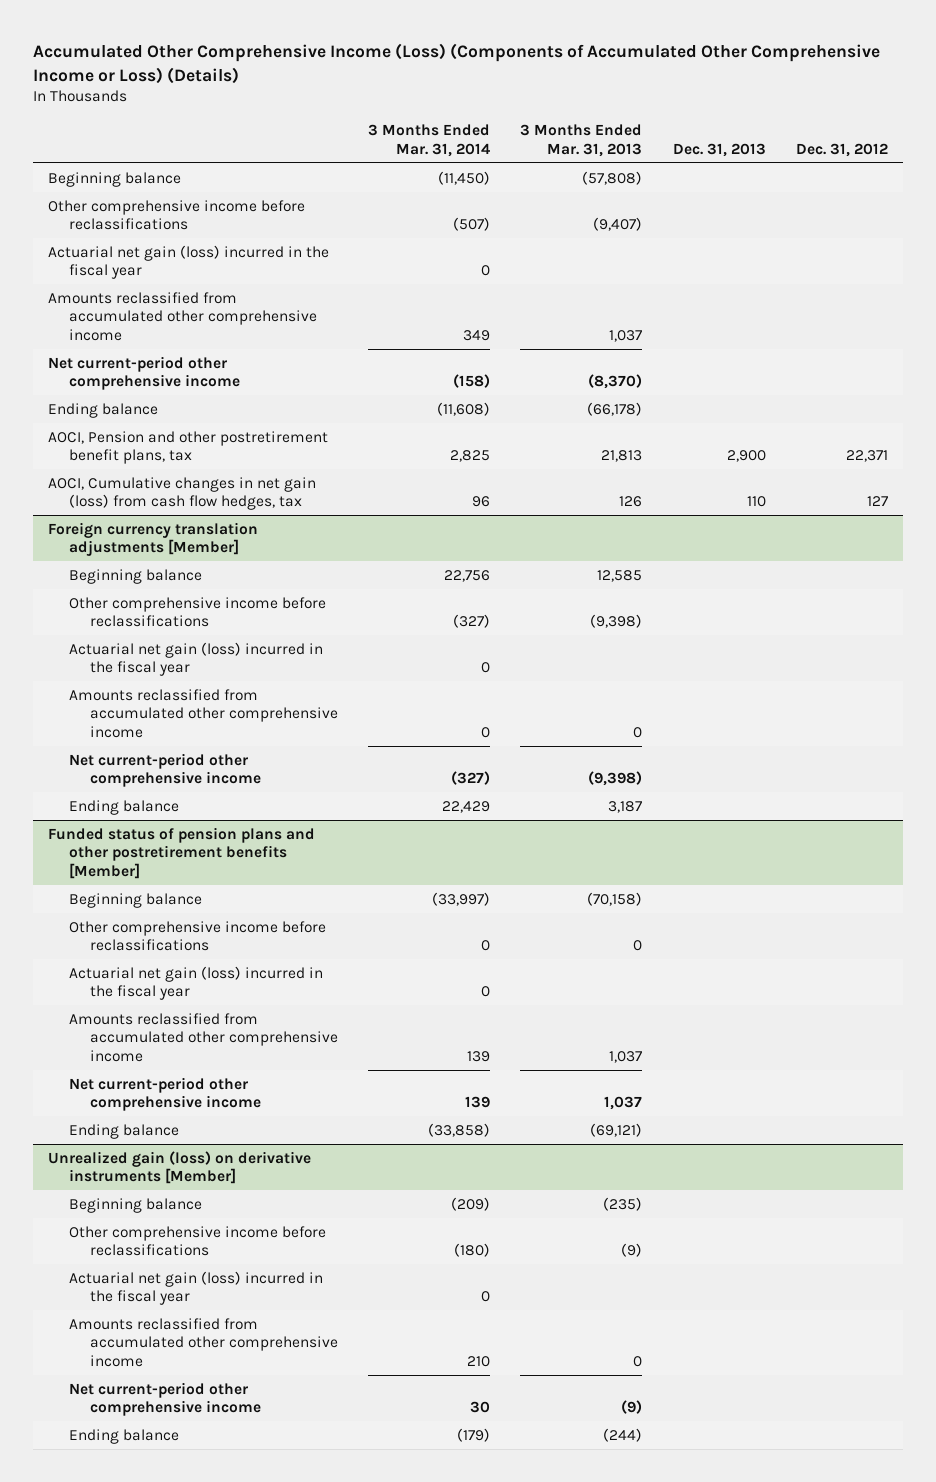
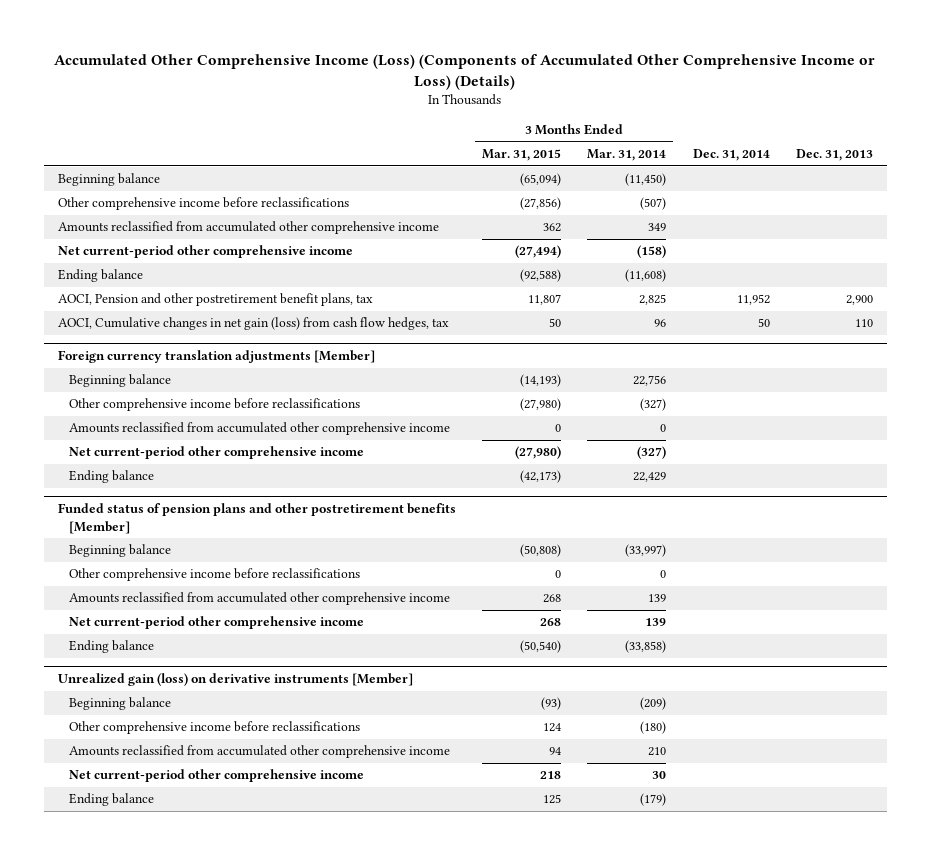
[520,124,643,157] 3 Months Ended Mar. 31, 2013 -> none
[795,142,888,157] Dec. 31, 2012 -> none
none -> [482,148,562,161] Mar. 31, 2015
none -> [692,148,770,161] Dec. 31, 2014
[47,244,329,280] Actuarial net gain (loss) incurred in the fiscal year -> none
[68,641,323,677] Actuarial net gain (loss) incurred in the fiscal year -> none
[68,965,323,1001] Actuarial net gain (loss) incurred in the fiscal year -> none
[68,1270,323,1306] Actuarial net gain (loss) incurred in the fiscal year -> none

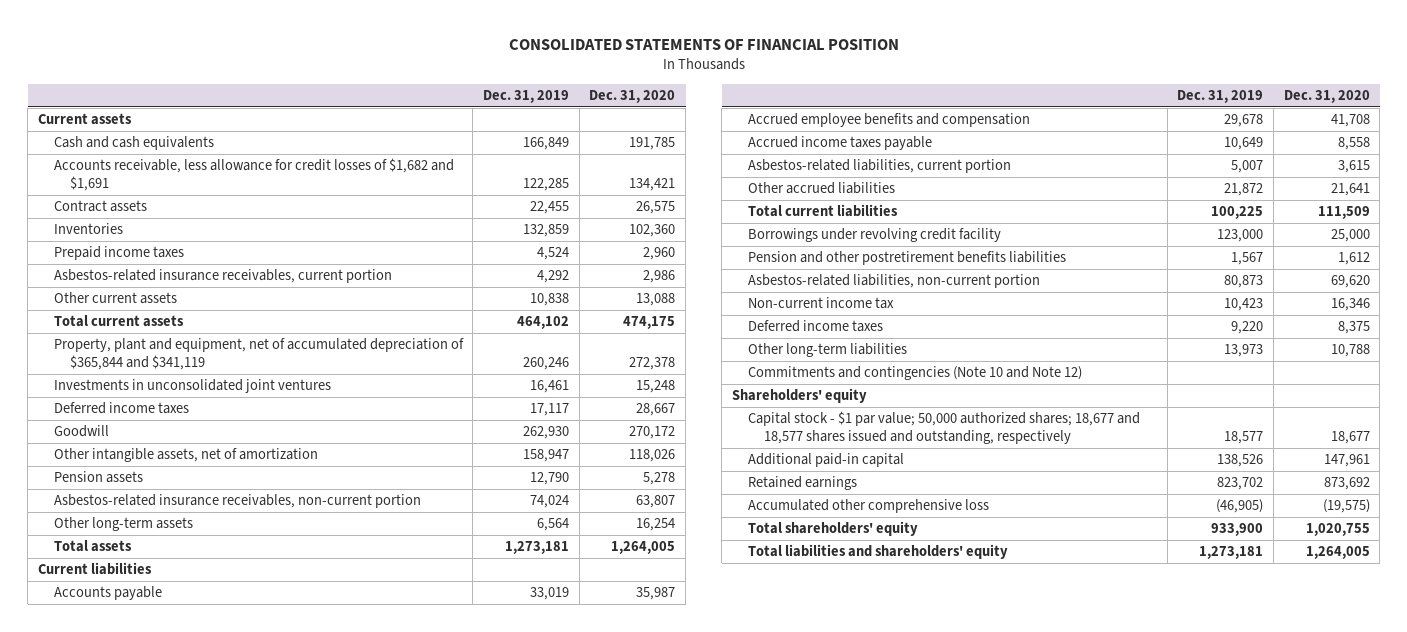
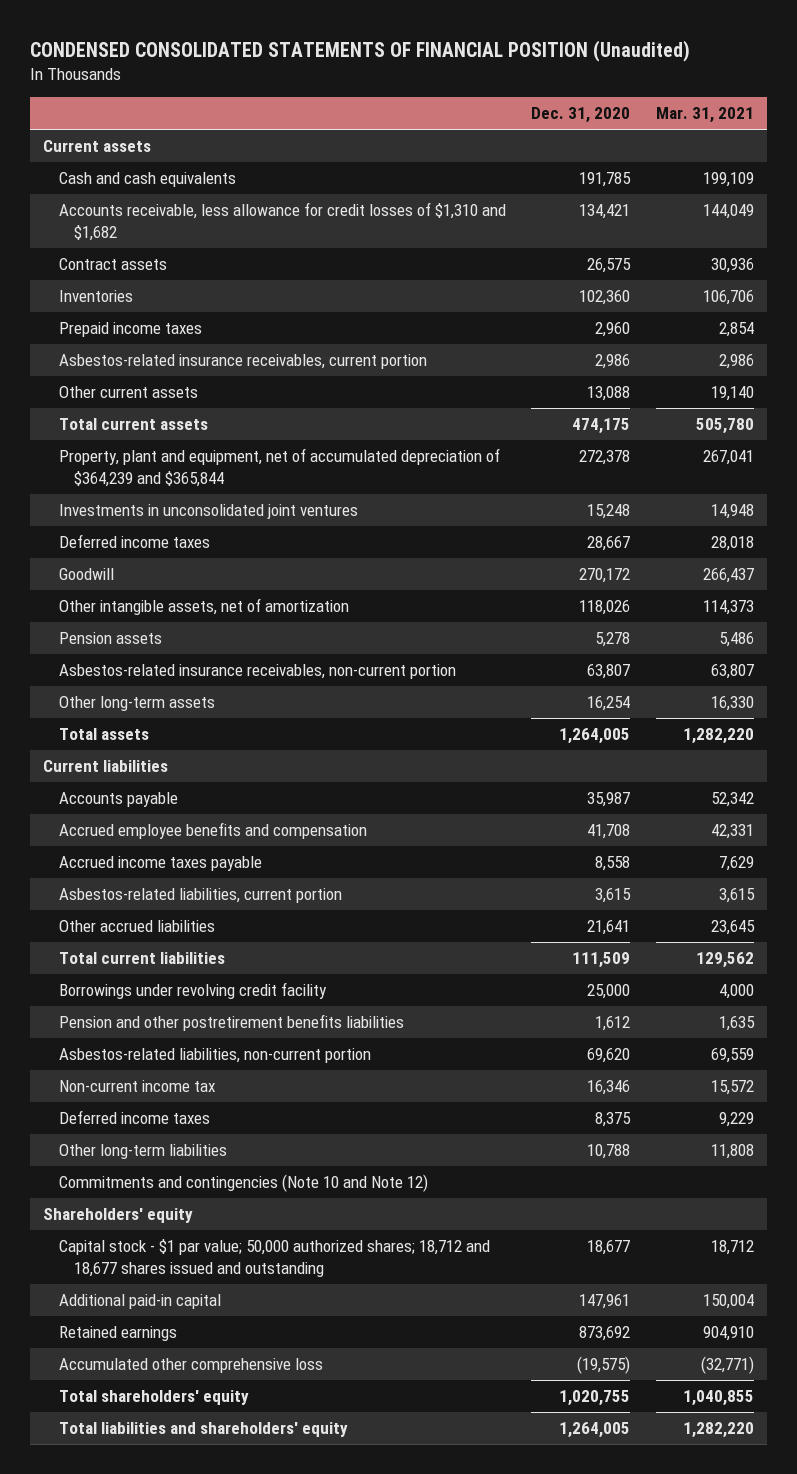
[508,38,899,50] CONSOLIDATED STATEMENTS OF FINANCIAL POSITION -> [30,40,691,63] CONDENSED CONSOLIDATED STATEMENTS OF FINANCIAL POSITION (Unaudited)
[483,90,570,104] Dec. 31, 2019 -> none
none -> [655,107,754,124] Mar. 31, 2021
[53,158,454,192] Accounts receivable, less allowance for credit losses of $1,682 and $1,691 -> [58,202,506,241] Accounts receivable, less allowance for credit losses of $1,310 and $1,682
[53,338,464,371] Property, plant and equipment, net of accumulated depreciation of $365,844 and $341,119 -> [58,448,500,487] Property, plant and equipment, net of accumulated depreciation of $364,239 and $365,844
[747,411,1140,445] Capital stock - $1 par value; 50,000 authorized shares; 18,677 and 18,577 shares issued and outstanding, respectively -> [58,1239,490,1277] Capital stock - $1 par value; 50,000 authorized shares; 18,712 and 18,677 shares issued and outstanding

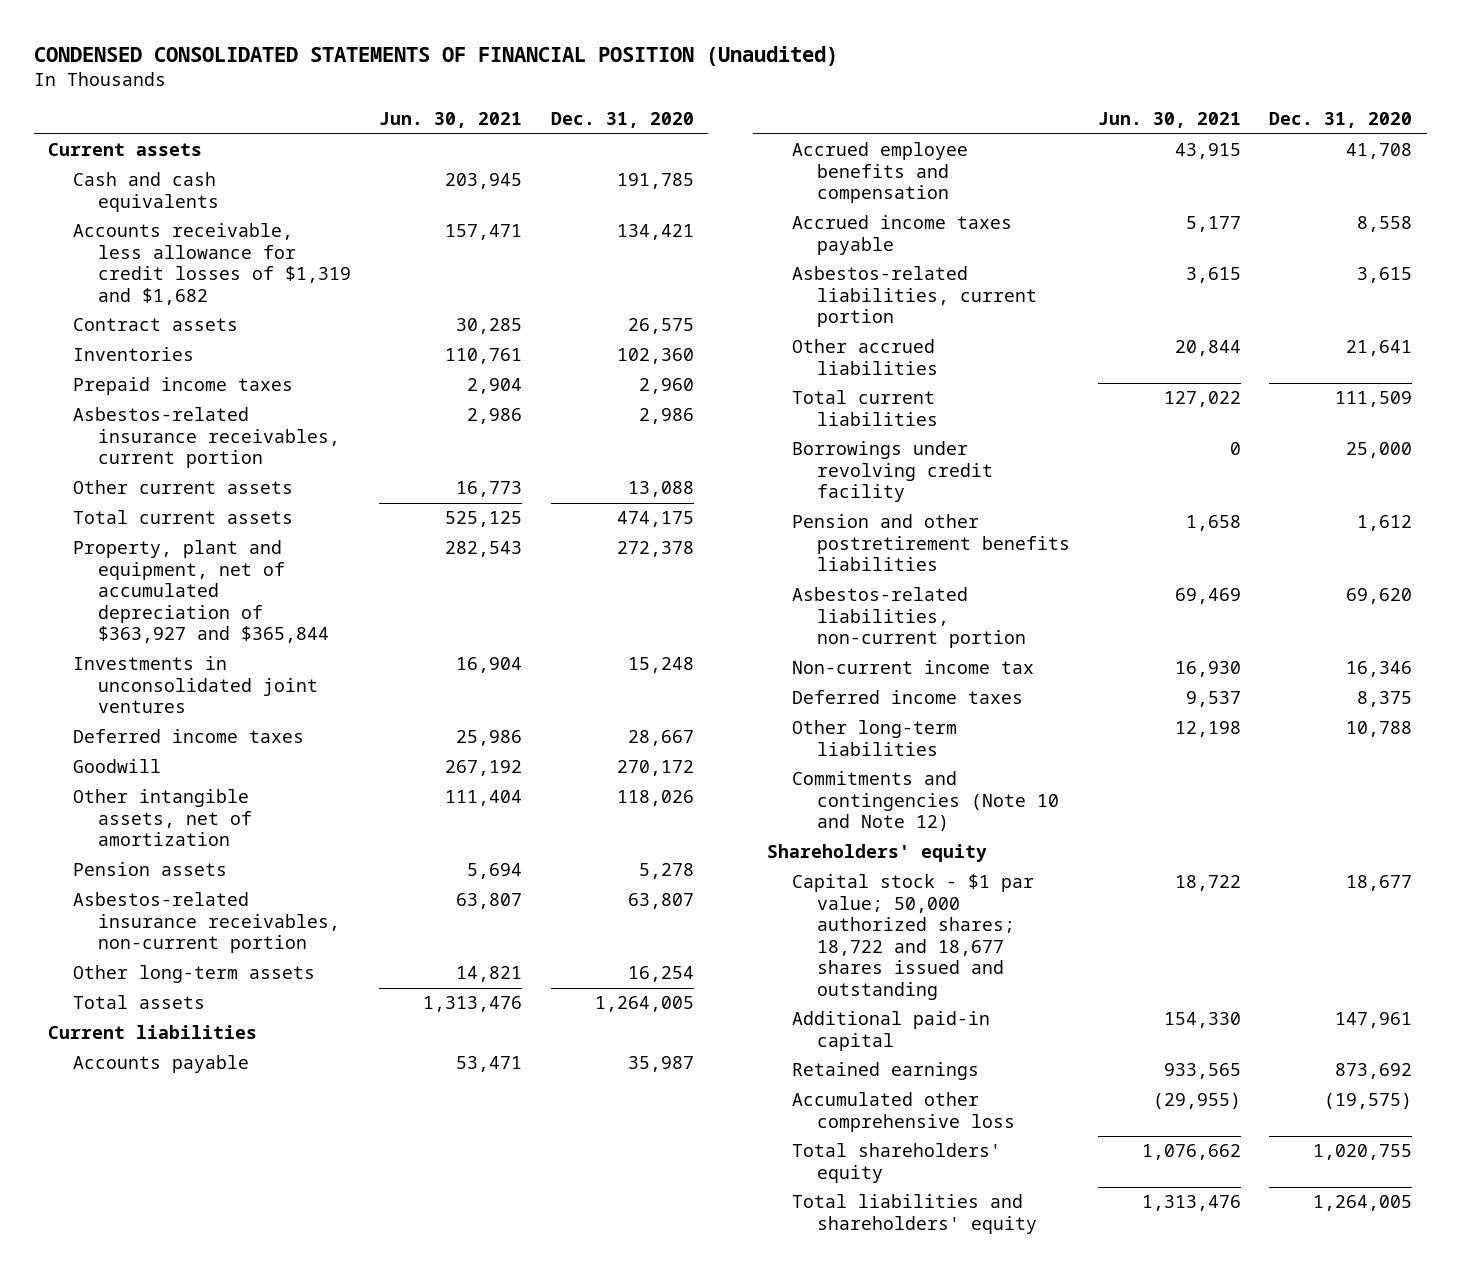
[655,107,754,124] Mar. 31, 2021 -> none
none -> [379,112,523,129] Jun. 30, 2021
[58,202,506,241] Accounts receivable, less allowance for credit losses of $1,310 and $1,682 -> [73,223,351,305] Accounts receivable, less allowance for credit losses of $1,319 and $1,682
[58,448,500,487] Property, plant and equipment, net of accumulated depreciation of $364,239 and $365,844 -> [73,540,329,644] Property, plant and equipment, net of accumulated depreciation of $363,927 and $365,844
[58,1239,490,1277] Capital stock - $1 par value; 50,000 authorized shares; 18,712 and 18,677 shares issued and outstanding -> [791,874,1034,1000] Capital stock - $1 par value; 50,000 authorized shares; 18,722 and 18,677 shares issued and outstanding

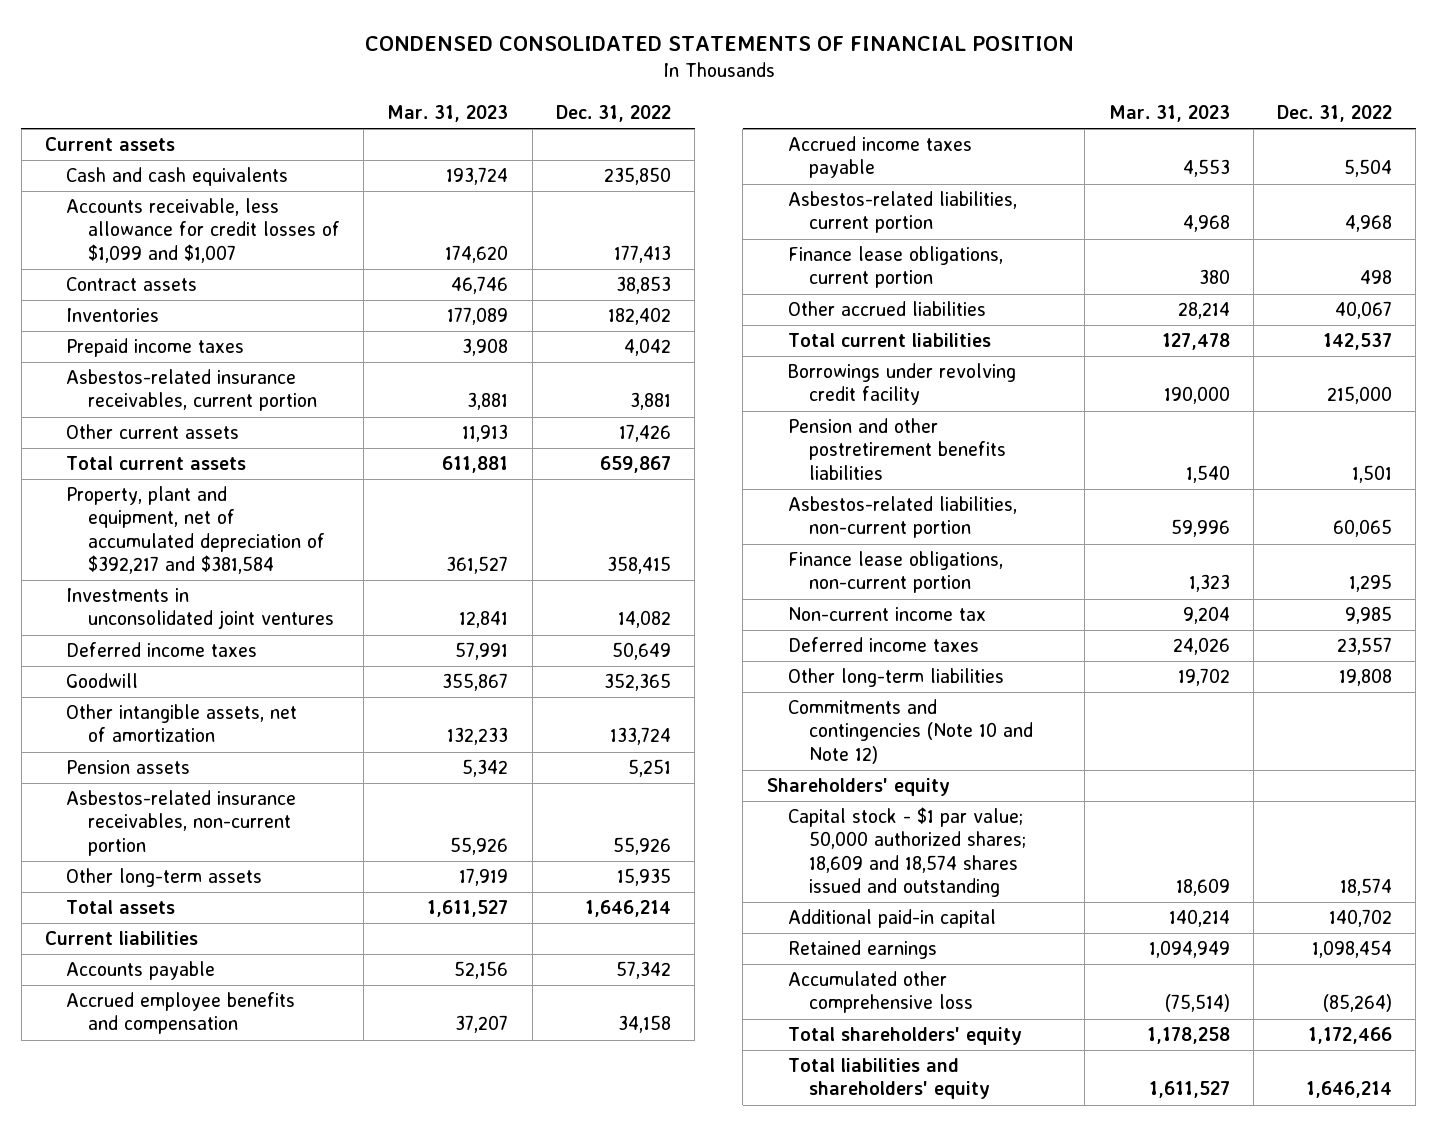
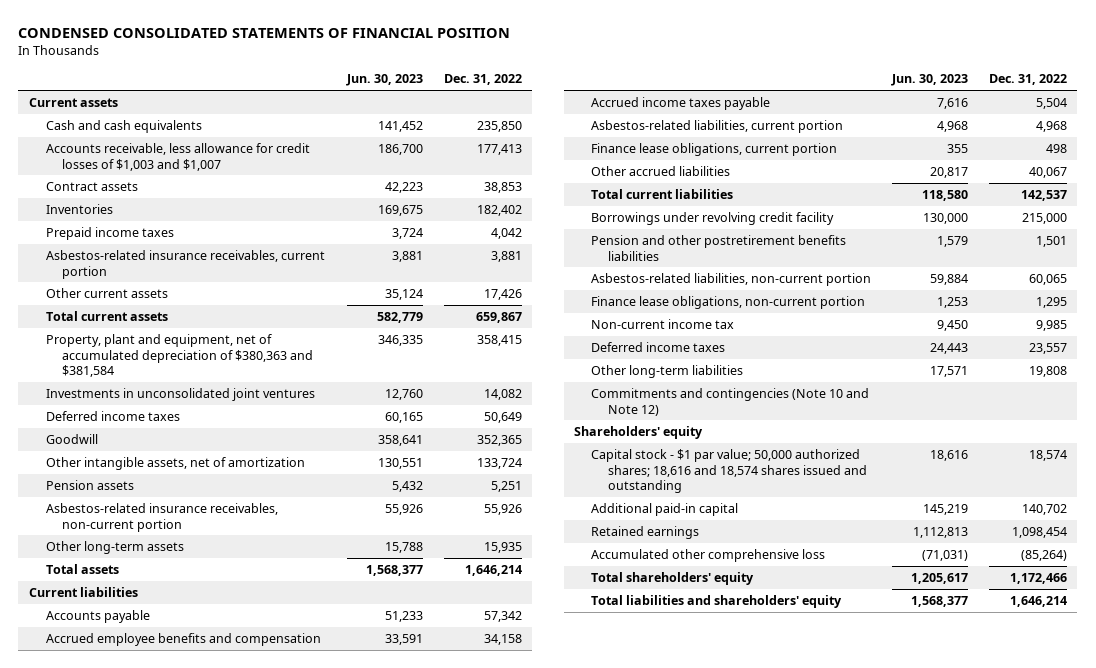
[387,104,509,122] Mar. 31, 2023 -> none
none -> [345,74,423,87] Jun. 30, 2023
[66,198,340,263] Accounts receivable, less allowance for credit losses of $1,099 and $1,007 -> [45,142,310,171] Accounts receivable, less allowance for credit losses of $1,003 and $1,007
[66,486,325,575] Property, plant and equipment, net of accumulated depreciation of $392,217 and $381,584 -> [45,333,314,378] Property, plant and equipment, net of accumulated depreciation of $380,363 and $381,584
[787,807,1027,898] Capital stock - $1 par value; 50,000 authorized shares; 18,609 and 18,574 shares issued and outstanding -> [590,448,867,494] Capital stock - $1 par value; 50,000 authorized shares; 18,616 and 18,574 shares issued and outstanding

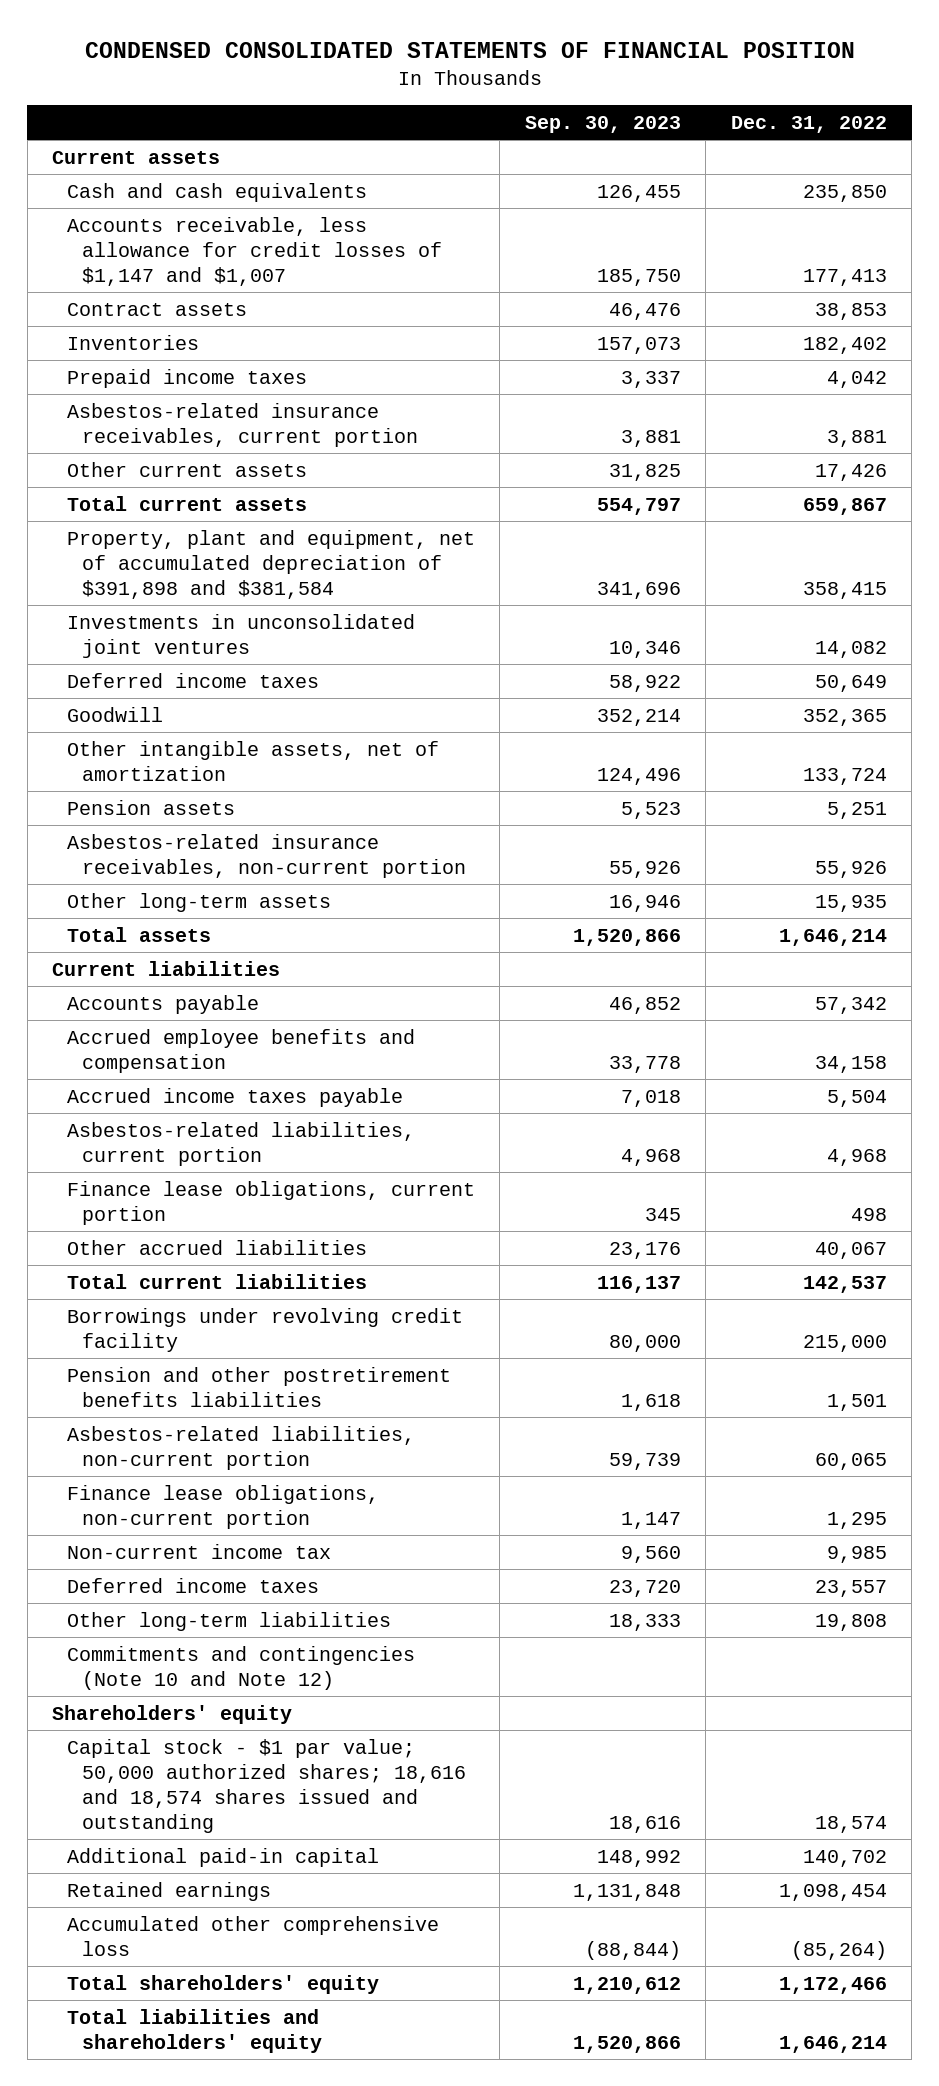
[345,74,423,87] Jun. 30, 2023 -> none
none -> [524,115,681,133] Sep. 30, 2023
[45,142,310,171] Accounts receivable, less allowance for credit losses of $1,003 and $1,007 -> [66,216,442,286] Accounts receivable, less allowance for credit losses of $1,147 and $1,007
[45,333,314,378] Property, plant and equipment, net of accumulated depreciation of $380,363 and $381,584 -> [66,529,475,599] Property, plant and equipment, net of accumulated depreciation of $391,898 and $381,584

